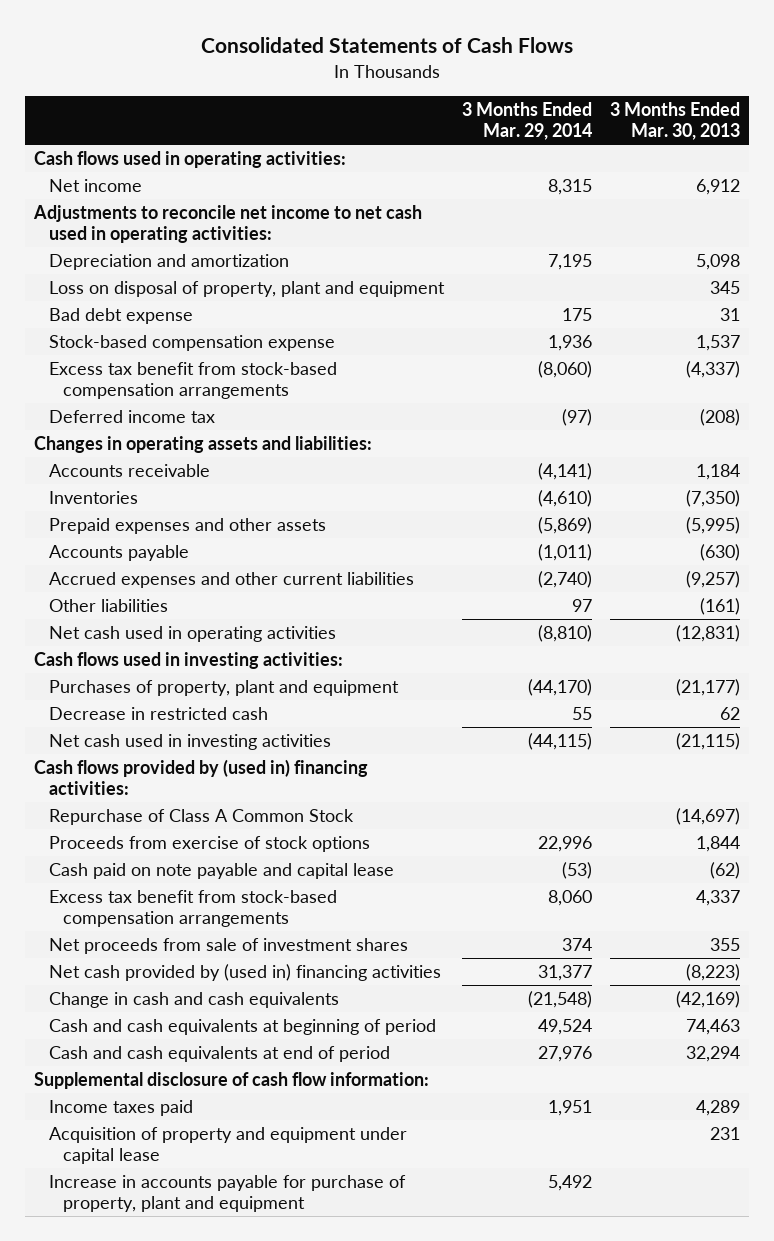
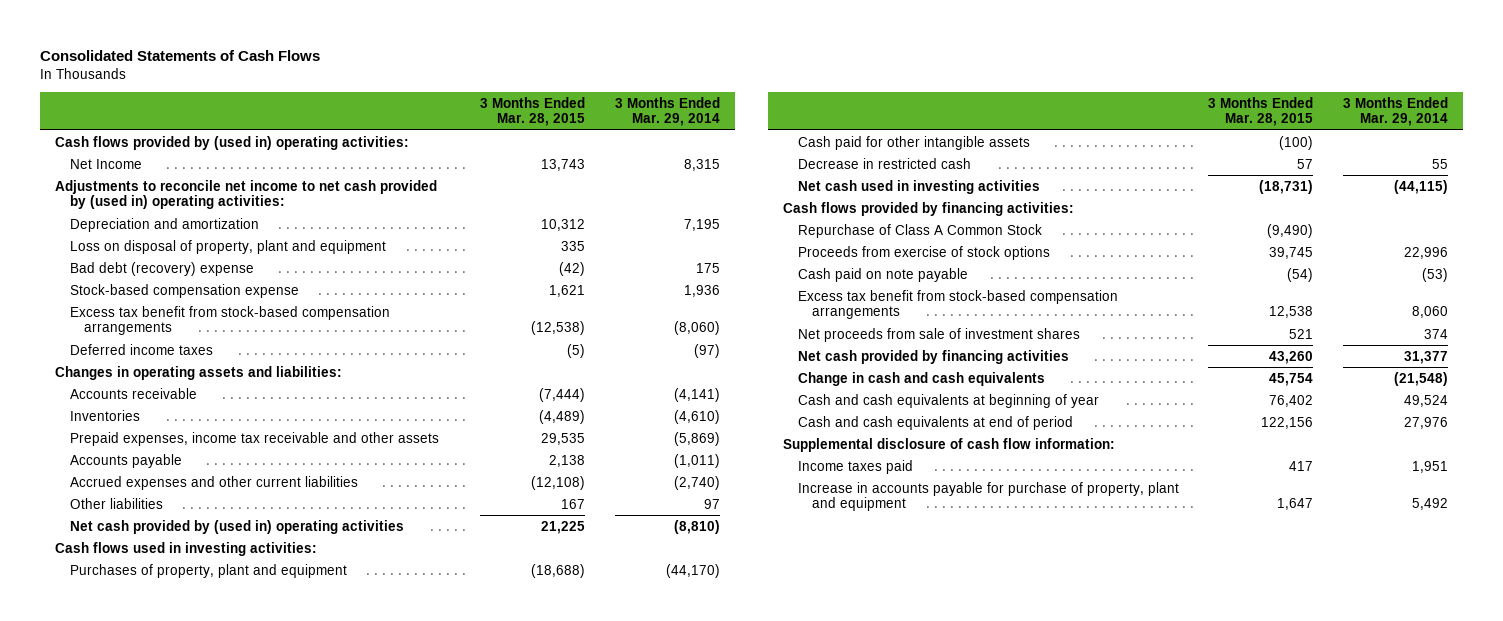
[609,102,740,141] 3 Months Ended Mar. 30, 2013 -> none
none -> [480,96,586,127] 3 Months Ended Mar. 28, 2015
[34,151,347,169] Cash flows used in operating activities: -> [55,135,410,150] Cash flows provided by (used in) operating activities:
[48,179,142,193] Net income -> [69,158,142,169] Net Income
[33,205,423,244] Adjustments to reconcile net income to net cash used in operating activities: -> [55,179,438,210] Adjustments to reconcile net income to net cash provided by (used in) operating activities:
[48,308,193,325] Bad debt expense -> [69,261,254,276] Bad debt (recovery) expense
[48,410,215,424] Deferred income tax -> [69,343,213,355] Deferred income taxes
[48,518,326,535] Prepaid expenses and other assets -> [69,431,439,446] Prepaid expenses, income tax receivable and other assets
[48,626,336,643] Net cash used in operating activities -> [69,519,404,534] Net cash provided by (used in) operating activities
none -> [797,135,1030,150] Cash paid for other intangible assets
[34,759,369,796] Cash flows provided by (used in) financing activities: -> [783,201,1075,216] Cash flows provided by financing activities:
[48,863,394,880] Cash paid on note payable and capital lease -> [797,267,968,282] Cash paid on note payable
[48,964,441,982] Net cash provided by (used in) financing activities -> [797,349,1069,364] Net cash provided by financing activities
[48,1019,436,1036] Cash and cash equivalents at beginning of period -> [797,393,1099,408] Cash and cash equivalents at beginning of year
[48,1127,407,1165] Acquisition of property and equipment under capital lease -> none

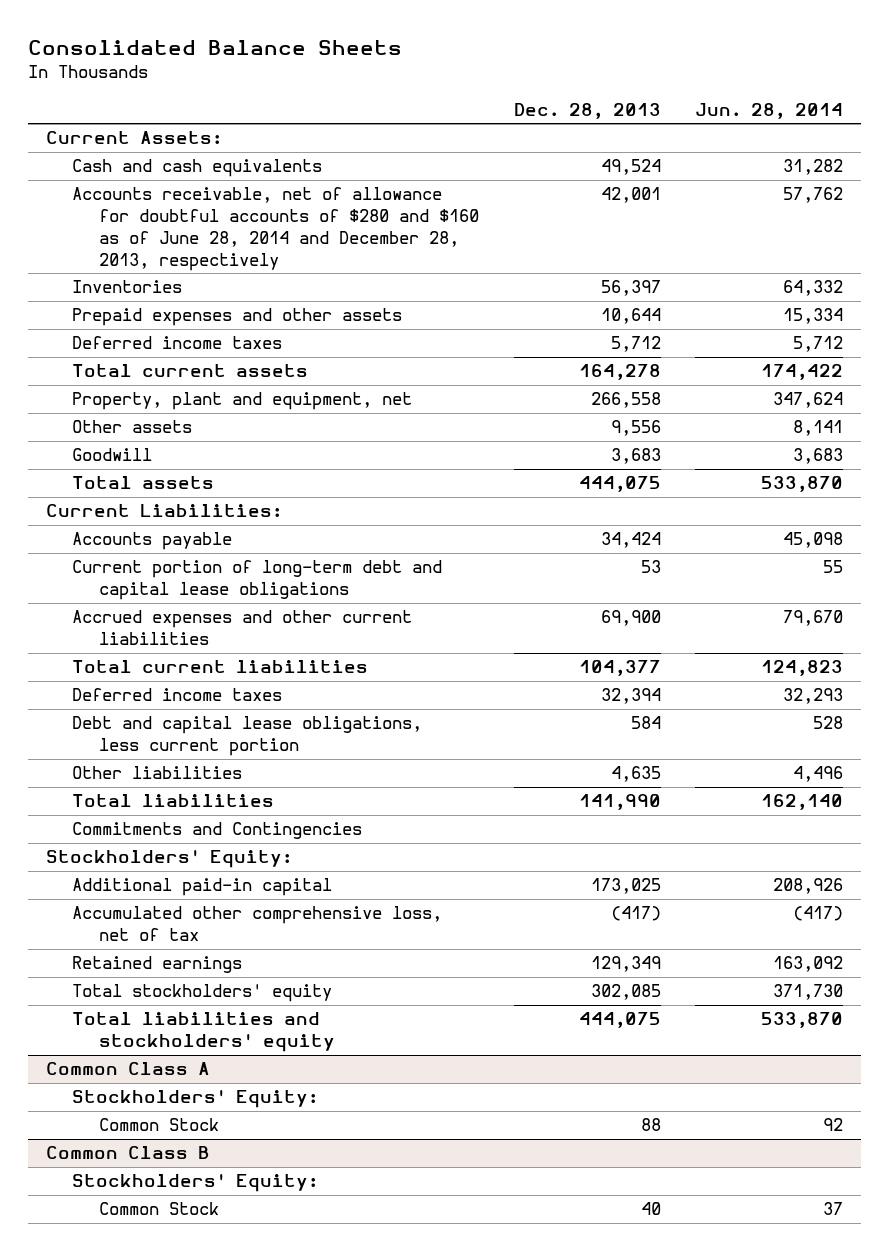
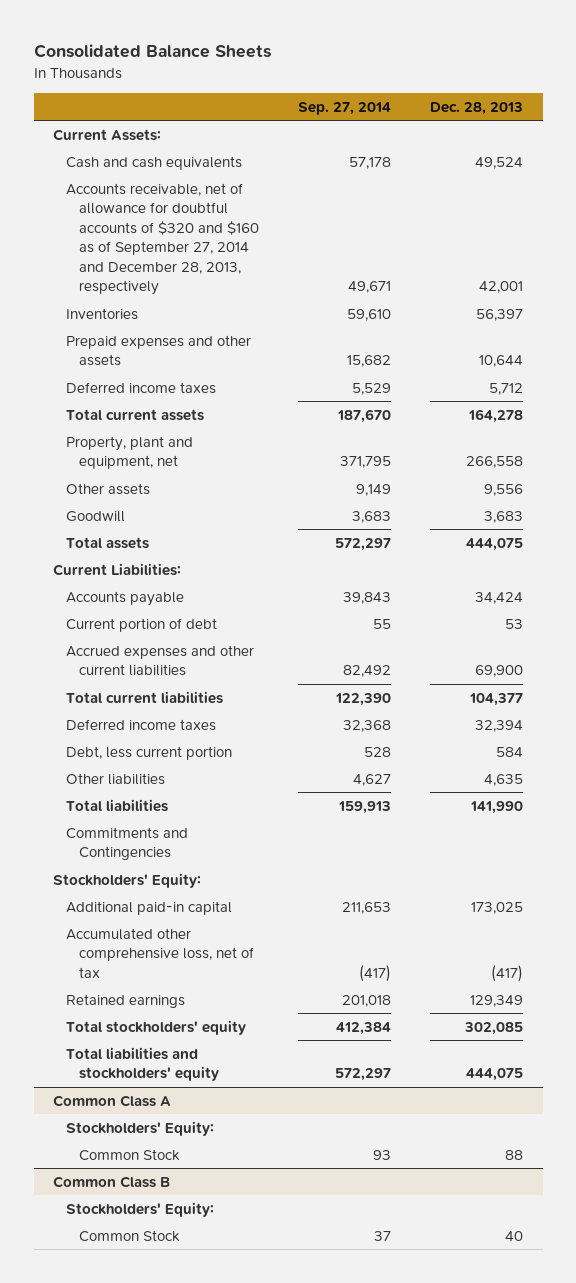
[695,103,844,120] Jun. 28, 2014 -> none
none -> [297,101,391,115] Sep. 27, 2014
[72,187,479,272] Accounts receivable, net of allowance for doubtful accounts of $280 and $160 as of June 28, 2014 and December 28, 2013, respectively -> [65,182,259,295] Accounts receivable, net of allowance for doubtful accounts of $320 and $160 as of September 27, 2014 and December 28, 2013, respectively
[72,560,443,601] Current portion of long-term debt and capital lease obligations -> none
none -> [65,617,217,632] Current portion of debt
[72,716,423,757] Debt and capital lease obligations, less current portion -> [65,745,232,760] Debt, less current portion

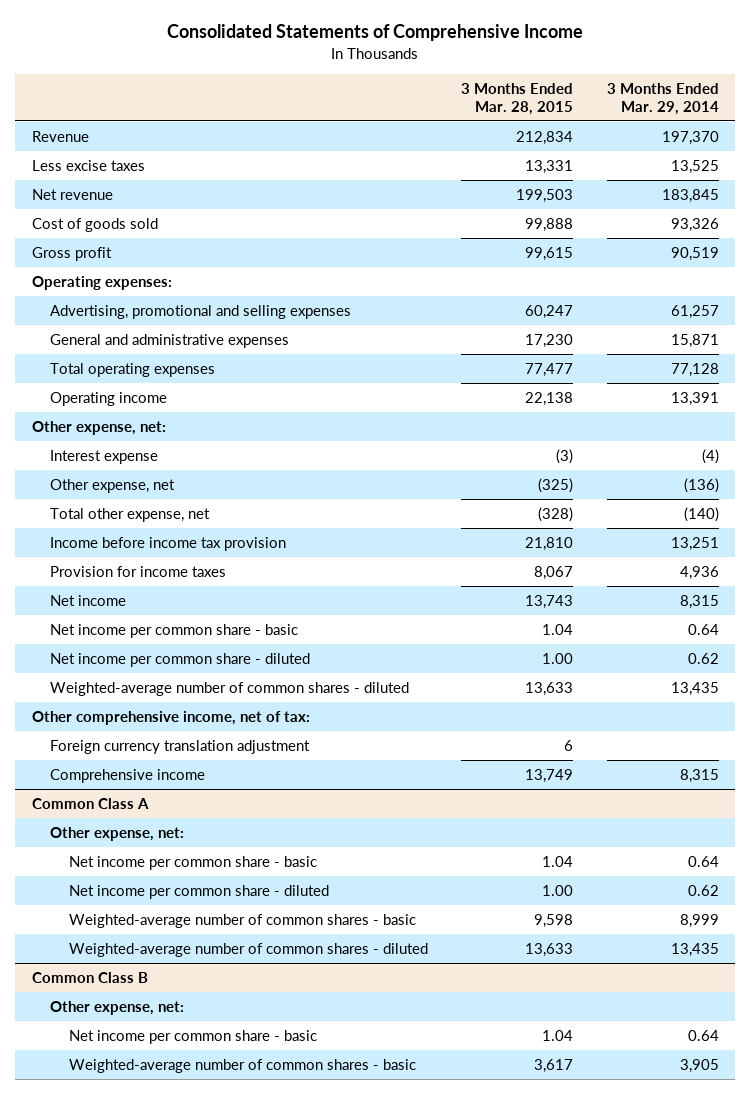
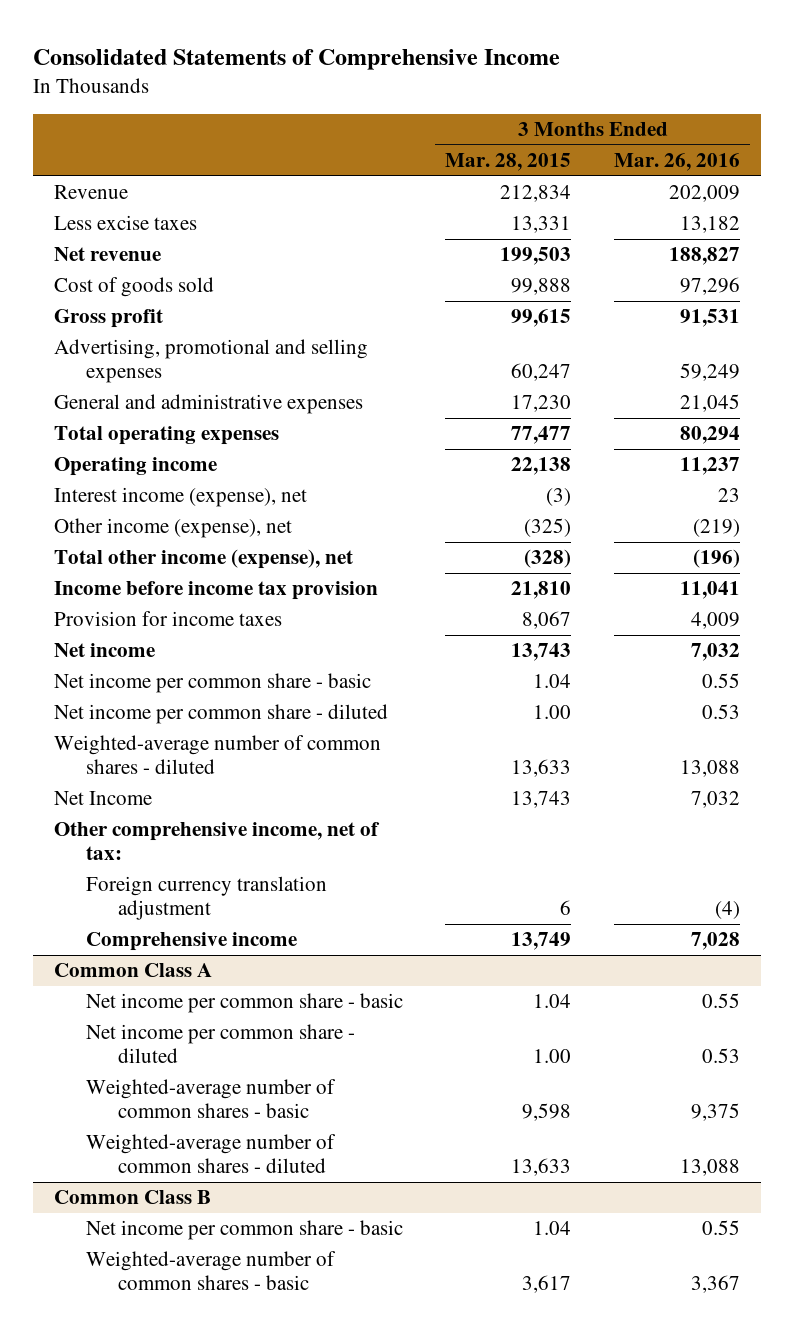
[606,82,719,116] 3 Months Ended Mar. 29, 2014 -> none
none -> [613,153,740,172] Mar. 26, 2016
[31,275,172,290] Operating expenses: -> none
[31,420,166,435] Other expense, net: -> none
[50,449,159,464] Interest expense -> [53,487,307,508] Interest income (expense), net
[50,478,176,493] Other expense, net -> [53,518,292,539] Other income (expense), net
[50,507,211,522] Total other expense, net -> [53,549,353,570] Total other income (expense), net
none -> [53,791,152,806] Net Income
[50,826,185,841] Other expense, net: -> none
[50,1000,185,1015] Other expense, net: -> none

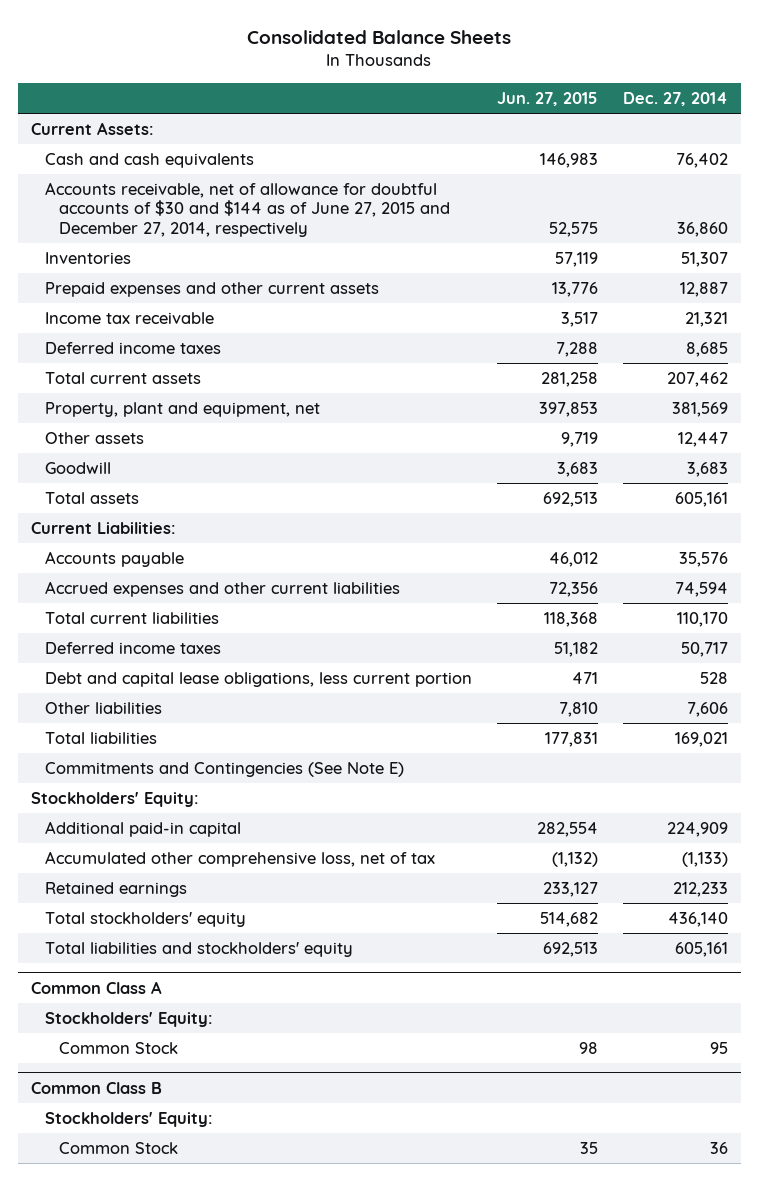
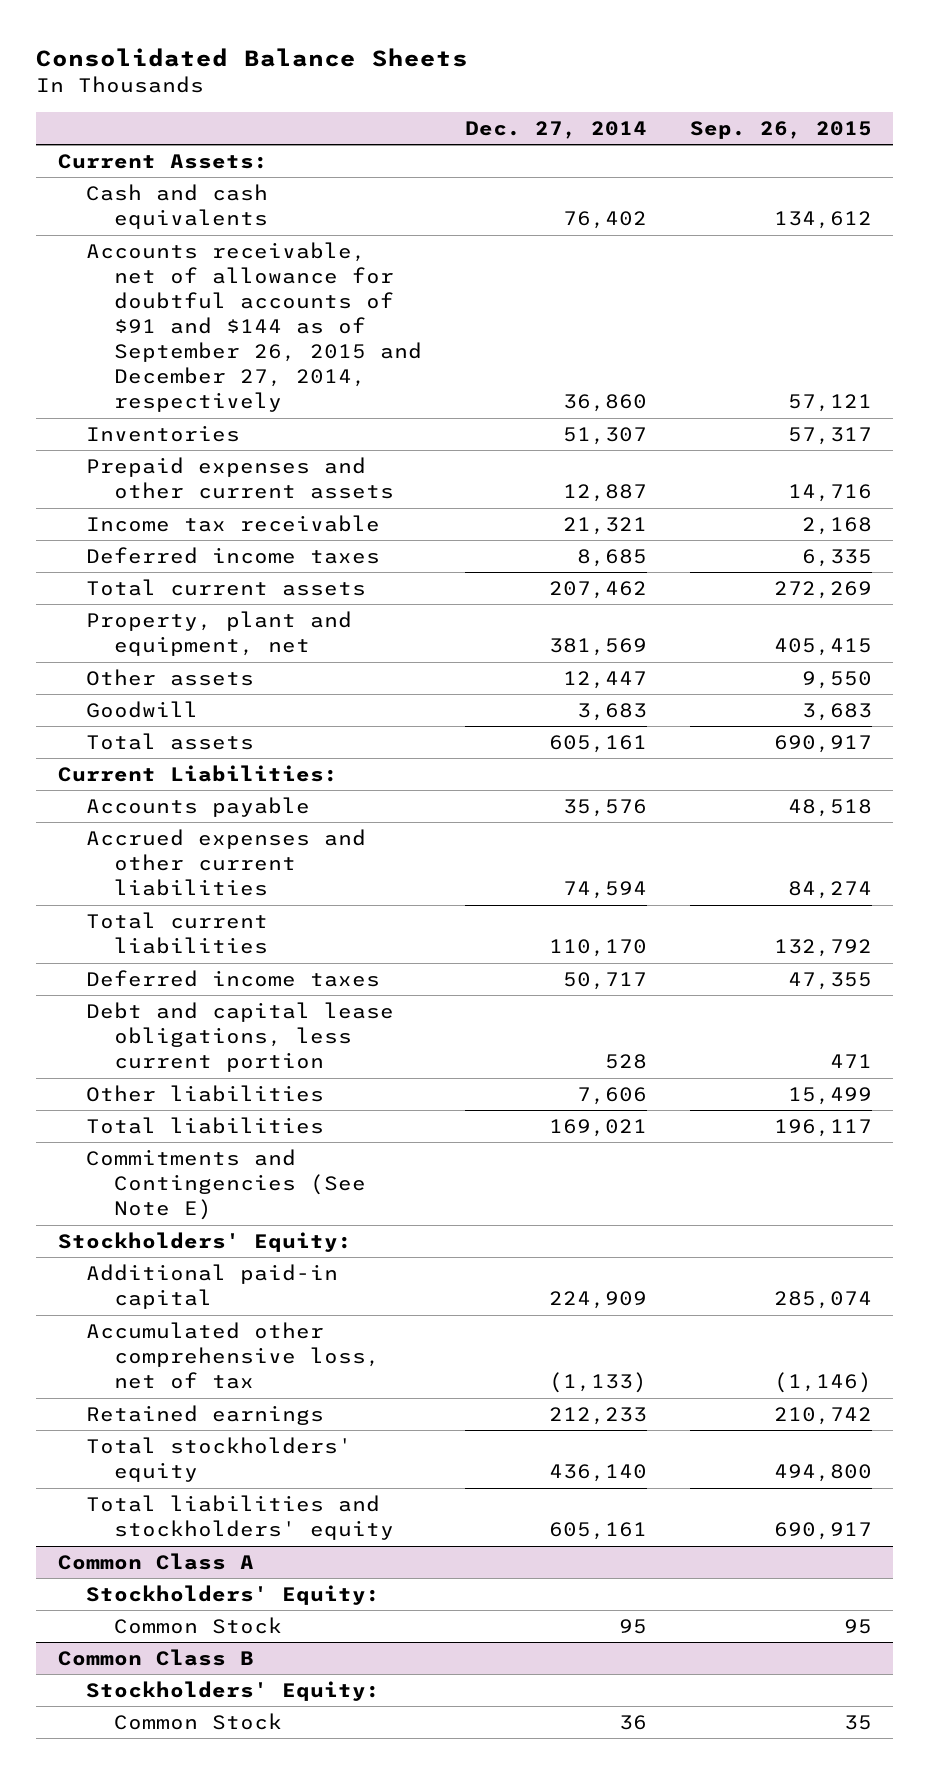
[496,91,598,106] Jun. 27, 2015 -> none
none -> [689,120,872,139] Sep. 26, 2015
[44,181,450,237] Accounts receivable, net of allowance for doubtful accounts of $30 and $144 as of June 27, 2015 and December 27, 2014, respectively -> [86,241,423,413] Accounts receivable, net of allowance for doubtful accounts of $91 and $144 as of September 26, 2015 and December 27, 2014, respectively

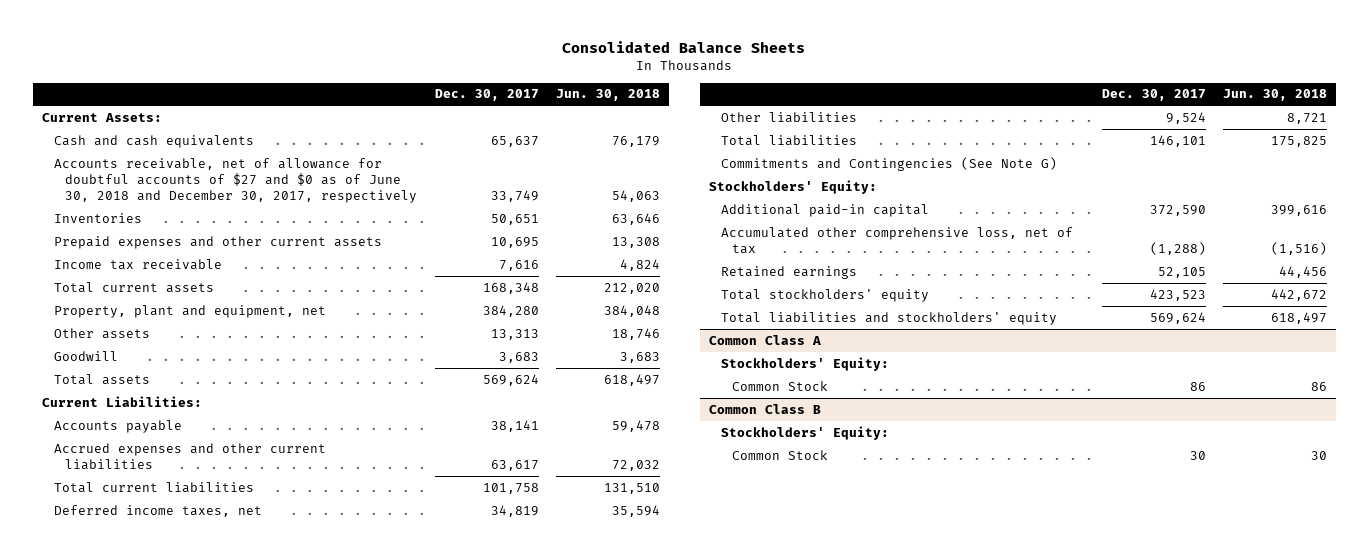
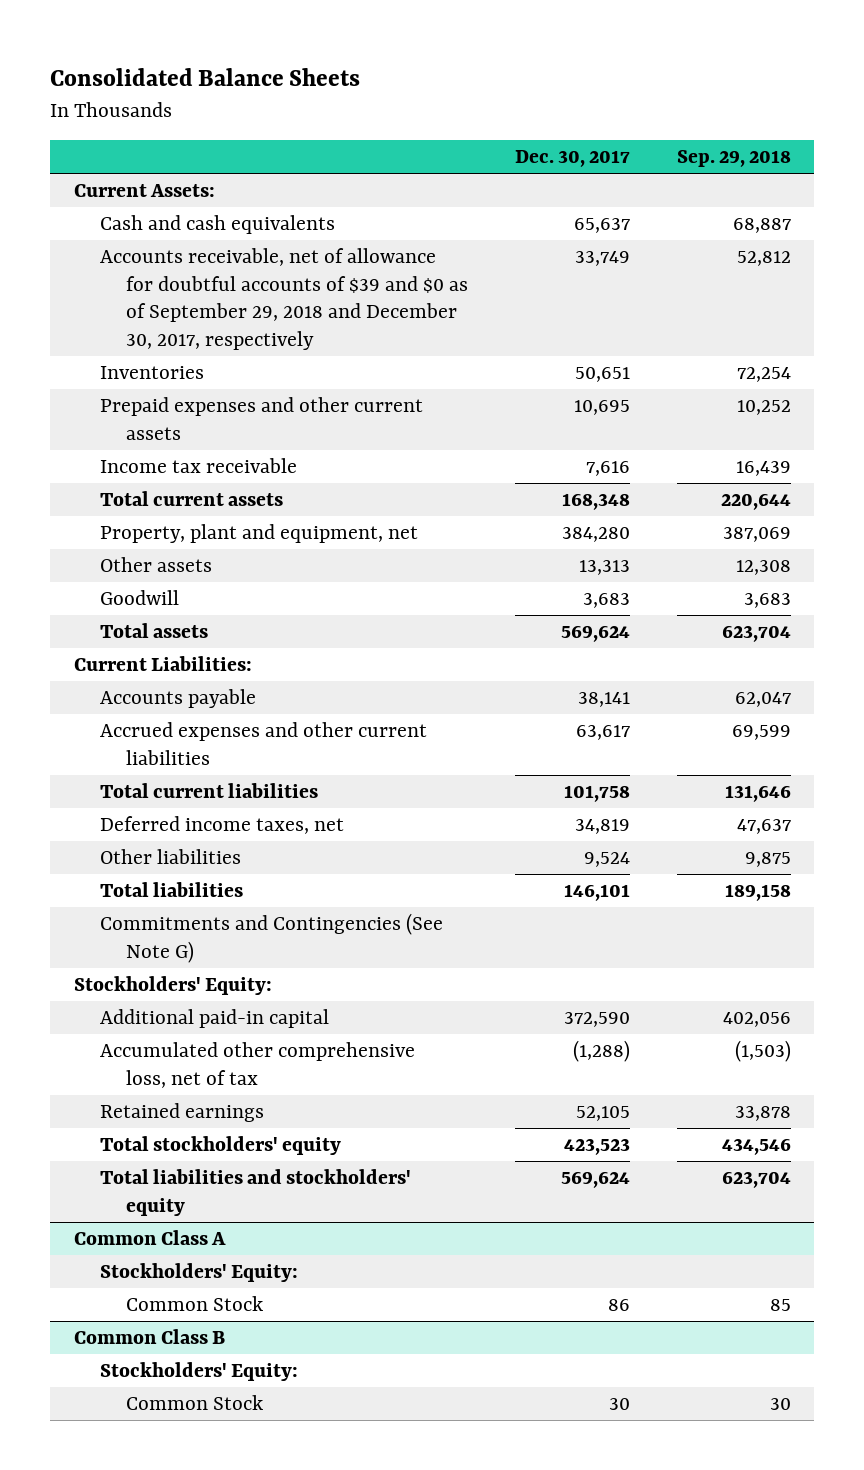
[555,89,660,102] Jun. 30, 2018 -> none
none -> [676,150,791,168] Sep. 29, 2018
[53,157,418,203] Accounts receivable, net of allowance for doubtful accounts of $27 and $0 as of June 30, 2018 and December 30, 2017, respectively -> [99,248,468,350] Accounts receivable, net of allowance for doubtful accounts of $39 and $0 as of September 29, 2018 and December 30, 2017, respectively

